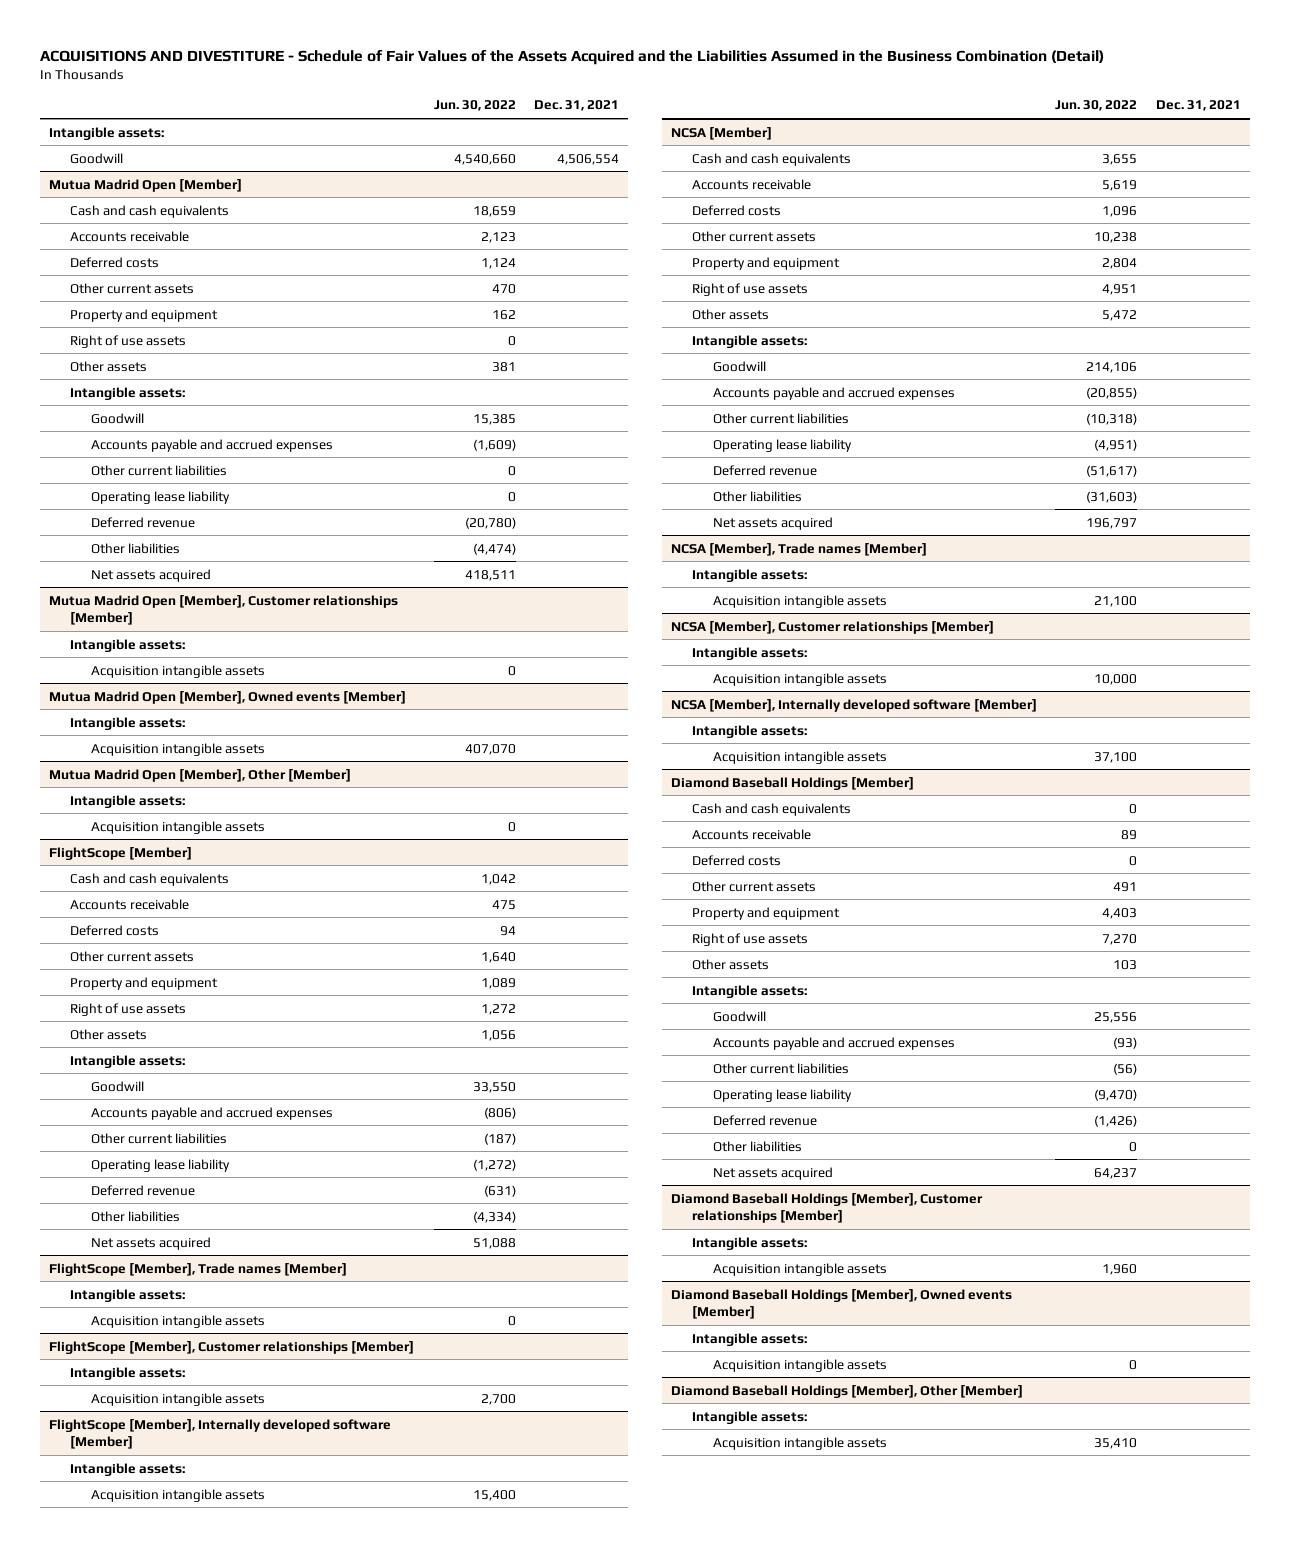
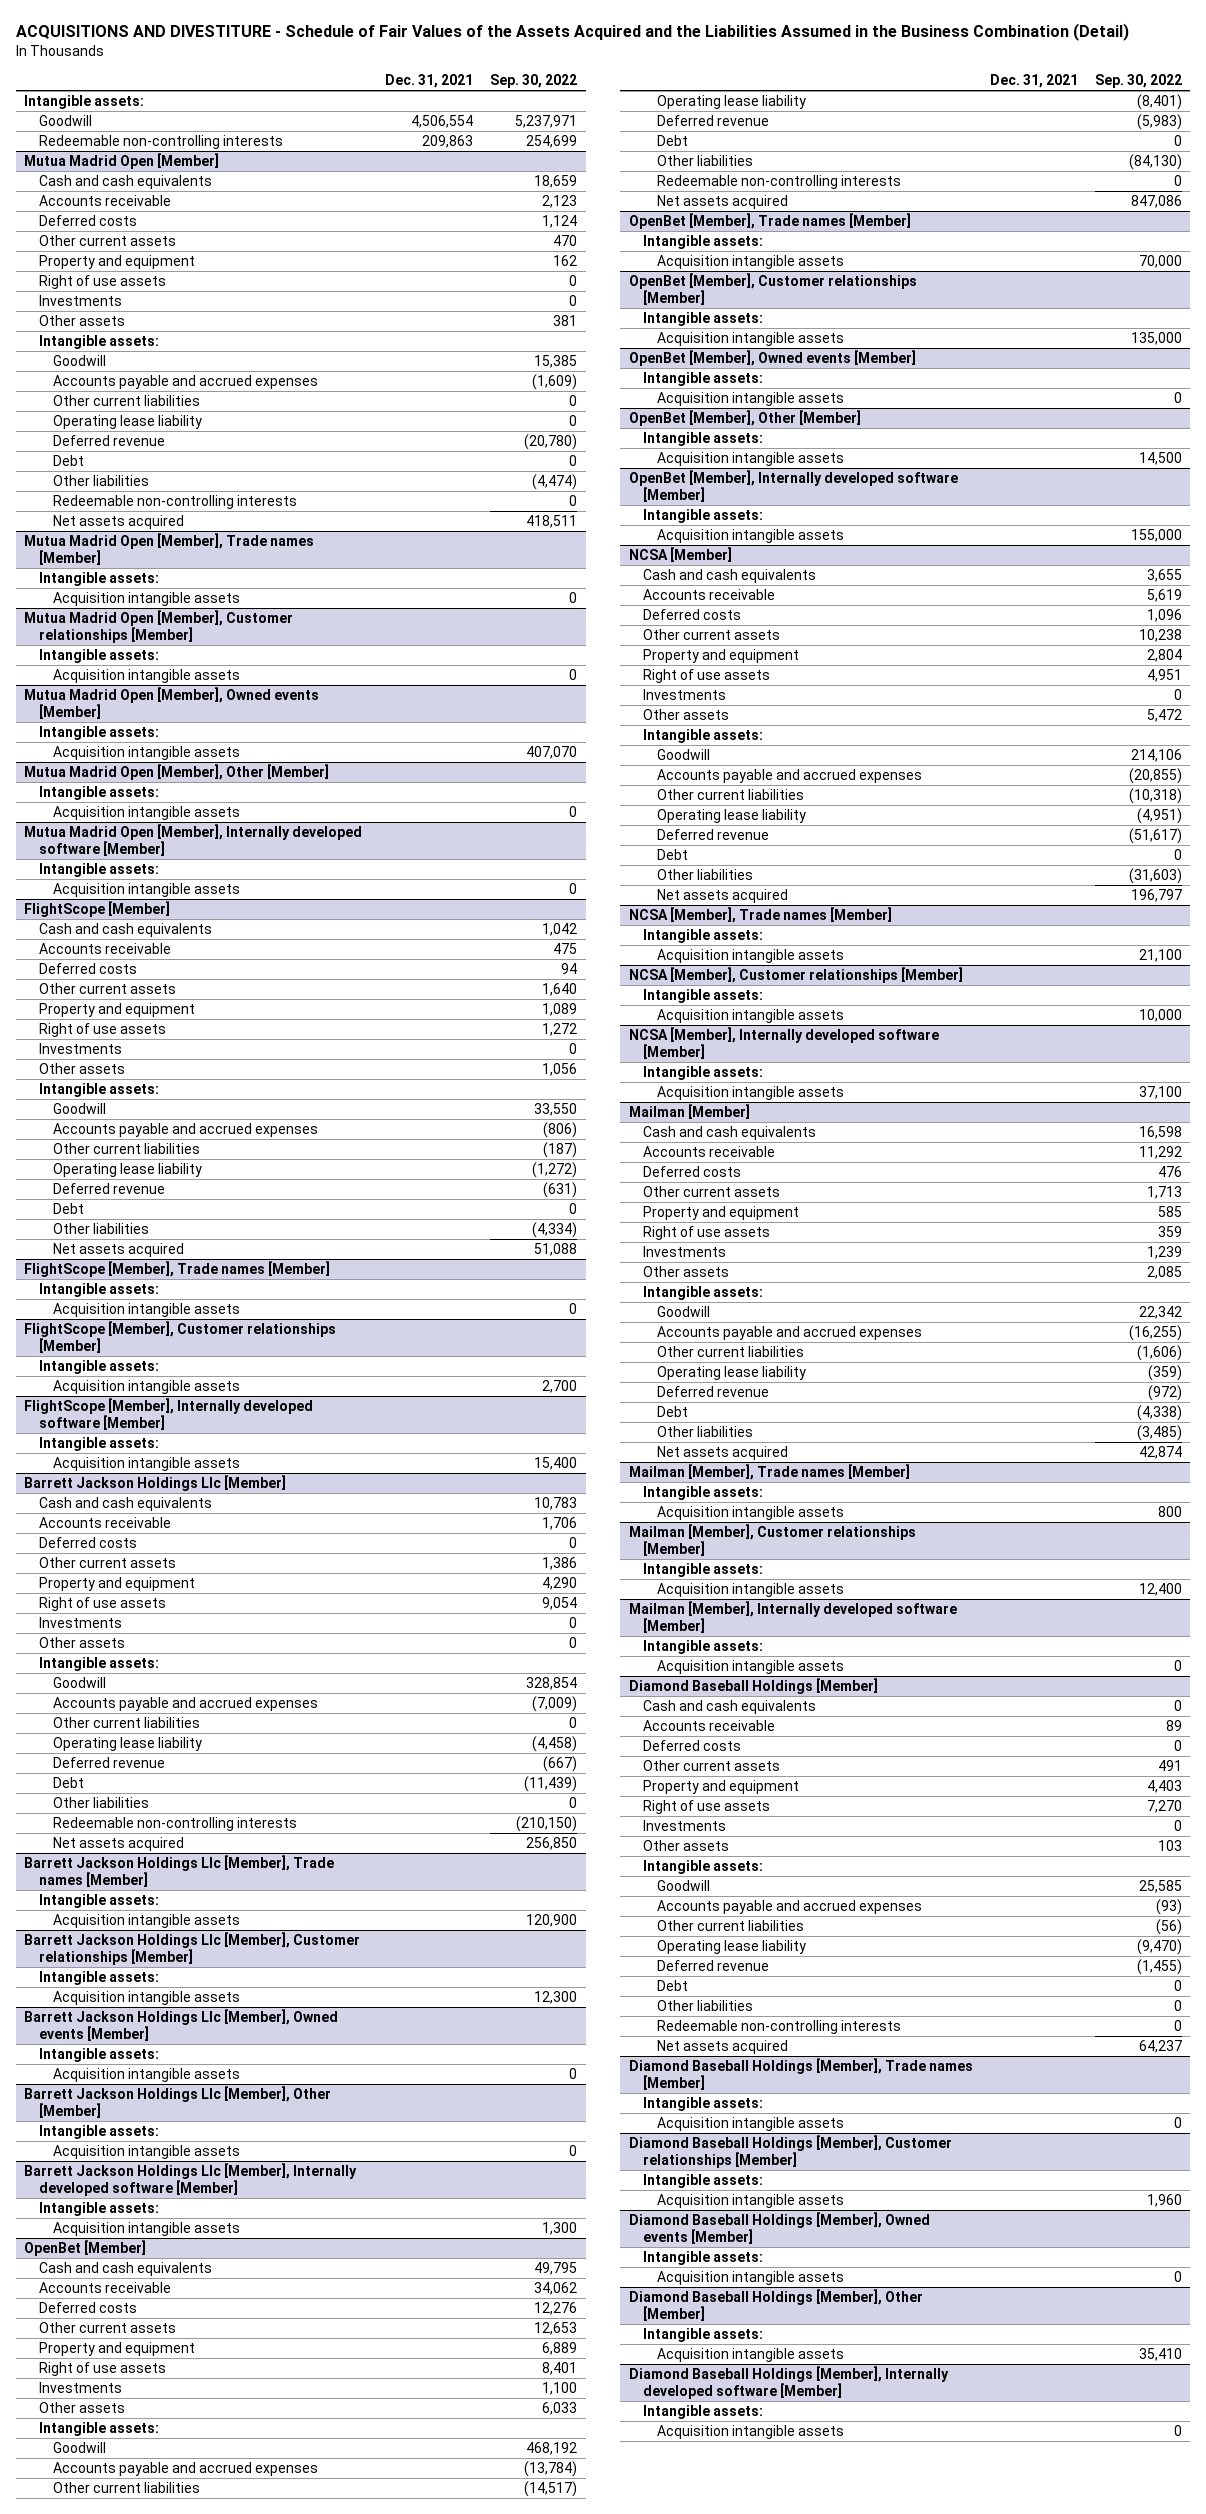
[433,100,516,112] Jun. 30, 2022 -> none
none -> [490,74,578,89] Sep. 30, 2022
none -> [38,135,283,150] Redeemable non-controlling interests
none -> [38,295,122,307] Investments
none -> [52,455,84,467] Debt
none -> [52,495,297,510] Redeemable non-controlling interests
none -> [24,533,315,565] Mutua Madrid Open [Member], Trade names [Member]
none -> [38,572,159,587] Intangible assets:
none -> [52,592,240,607] Acquisition intangible assets
none -> [24,824,363,856] Mutua Madrid Open [Member], Internally developed software [Member]
none -> [38,863,159,878] Intangible assets:
none -> [52,883,240,898] Acquisition intangible assets
none -> [38,1043,122,1055] Investments
none -> [52,1203,84,1215] Debt
none -> [24,1475,287,1492] Barrett Jackson Holdings Llc [Member]
none -> [38,1497,212,1512] Cash and cash equivalents
none -> [38,1517,171,1529] Accounts receivable
none -> [38,1537,137,1549] Deferred costs
none -> [38,1557,176,1569] Other current assets
none -> [38,1577,195,1592] Property and equipment
none -> [38,1597,166,1612] Right of use assets
none -> [38,1617,122,1629] Investments
none -> [38,1637,125,1649] Other assets
none -> [38,1657,159,1672] Intangible assets:
none -> [52,1677,106,1689] Goodwill
none -> [52,1697,318,1712] Accounts payable and accrued expenses
none -> [52,1717,200,1729] Other current liabilities
none -> [52,1737,202,1752] Operating lease liability
none -> [52,1757,165,1769] Deferred revenue
none -> [52,1777,84,1789] Debt
none -> [52,1797,149,1809] Other liabilities
none -> [52,1817,297,1832] Redeemable non-controlling interests
none -> [52,1837,184,1852] Net assets acquired
none -> [24,1855,335,1887] Barrett Jackson Holdings Llc [Member], Trade names [Member]
none -> [38,1894,159,1909] Intangible assets:
none -> [52,1914,240,1929] Acquisition intangible assets
none -> [24,1932,361,1965] Barrett Jackson Holdings Llc [Member], Customer relationships [Member]
none -> [38,1971,159,1986] Intangible assets:
none -> [52,1991,240,2006] Acquisition intangible assets
none -> [24,2009,339,2041] Barrett Jackson Holdings Llc [Member], Owned events [Member]
none -> [38,2048,159,2063] Intangible assets:
none -> [52,2068,240,2083] Acquisition intangible assets
none -> [24,2086,332,2118] Barrett Jackson Holdings Llc [Member], Other [Member]
none -> [38,2125,159,2140] Intangible assets:
none -> [52,2145,240,2160] Acquisition intangible assets
none -> [24,2163,358,2196] Barrett Jackson Holdings Llc [Member], Internally developed software [Member]
none -> [38,2202,159,2217] Intangible assets:
none -> [52,2222,240,2237] Acquisition intangible assets
none -> [24,2240,147,2257] OpenBet [Member]
none -> [38,2262,212,2277] Cash and cash equivalents
none -> [38,2282,171,2294] Accounts receivable
none -> [38,2302,137,2314] Deferred costs
none -> [38,2322,176,2334] Other current assets
none -> [38,2342,195,2357] Property and equipment
none -> [38,2362,166,2377] Right of use assets
none -> [38,2382,122,2394] Investments
none -> [38,2402,125,2414] Other assets
none -> [38,2422,159,2437] Intangible assets:
none -> [52,2442,106,2454] Goodwill
none -> [52,2462,318,2477] Accounts payable and accrued expenses
none -> [52,2482,200,2494] Other current liabilities
none -> [657,95,807,110] Operating lease liability
none -> [657,115,770,127] Deferred revenue
none -> [657,135,689,147] Debt
none -> [657,155,754,167] Other liabilities
none -> [657,175,902,190] Redeemable non-controlling interests
none -> [657,195,789,210] Net assets acquired
none -> [628,213,911,230] OpenBet [Member], Trade names [Member]
none -> [643,235,764,250] Intangible assets:
none -> [657,255,845,270] Acquisition intangible assets
none -> [628,273,917,305] OpenBet [Member], Customer relationships [Member]
none -> [643,312,764,327] Intangible assets:
none -> [657,332,845,347] Acquisition intangible assets
none -> [628,350,916,367] OpenBet [Member], Owned events [Member]
none -> [643,372,764,387] Intangible assets:
none -> [657,392,845,407] Acquisition intangible assets
none -> [628,410,861,427] OpenBet [Member], Other [Member]
none -> [643,432,764,447] Intangible assets:
none -> [657,452,845,467] Acquisition intangible assets
none -> [628,470,958,502] OpenBet [Member], Internally developed software [Member]
none -> [643,509,764,524] Intangible assets:
none -> [657,529,845,544] Acquisition intangible assets
none -> [643,689,727,701] Investments
none -> [657,849,689,861] Debt
none -> [628,1104,750,1120] Mailman [Member]
none -> [643,1126,817,1141] Cash and cash equivalents
none -> [643,1146,776,1158] Accounts receivable
none -> [643,1166,742,1178] Deferred costs
none -> [643,1186,781,1198] Other current assets
none -> [643,1206,800,1221] Property and equipment
none -> [643,1226,771,1241] Right of use assets
none -> [643,1246,727,1258] Investments
none -> [643,1266,730,1278] Other assets
none -> [643,1286,764,1301] Intangible assets:
none -> [657,1306,711,1318] Goodwill
none -> [657,1326,923,1341] Accounts payable and accrued expenses
none -> [657,1346,805,1358] Other current liabilities
none -> [657,1366,807,1381] Operating lease liability
none -> [657,1386,770,1398] Deferred revenue
none -> [657,1406,689,1418] Debt
none -> [657,1426,754,1438] Other liabilities
none -> [657,1446,789,1461] Net assets acquired
none -> [628,1464,910,1481] Mailman [Member], Trade names [Member]
none -> [643,1486,764,1501] Intangible assets:
none -> [657,1506,845,1521] Acquisition intangible assets
none -> [628,1524,916,1556] Mailman [Member], Customer relationships [Member]
none -> [643,1563,764,1578] Intangible assets:
none -> [657,1583,845,1598] Acquisition intangible assets
none -> [628,1601,957,1633] Mailman [Member], Internally developed software [Member]
none -> [643,1640,764,1655] Intangible assets:
none -> [657,1660,845,1675] Acquisition intangible assets
none -> [643,1820,727,1832] Investments
none -> [657,1980,689,1992] Debt
none -> [657,2020,902,2035] Redeemable non-controlling interests
none -> [628,2058,973,2090] Diamond Baseball Holdings [Member], Trade names [Member]
none -> [643,2097,764,2112] Intangible assets:
none -> [657,2117,845,2132] Acquisition intangible assets
none -> [628,2366,949,2399] Diamond Baseball Holdings [Member], Internally developed software [Member]
none -> [643,2405,764,2420] Intangible assets:
none -> [657,2425,845,2440] Acquisition intangible assets

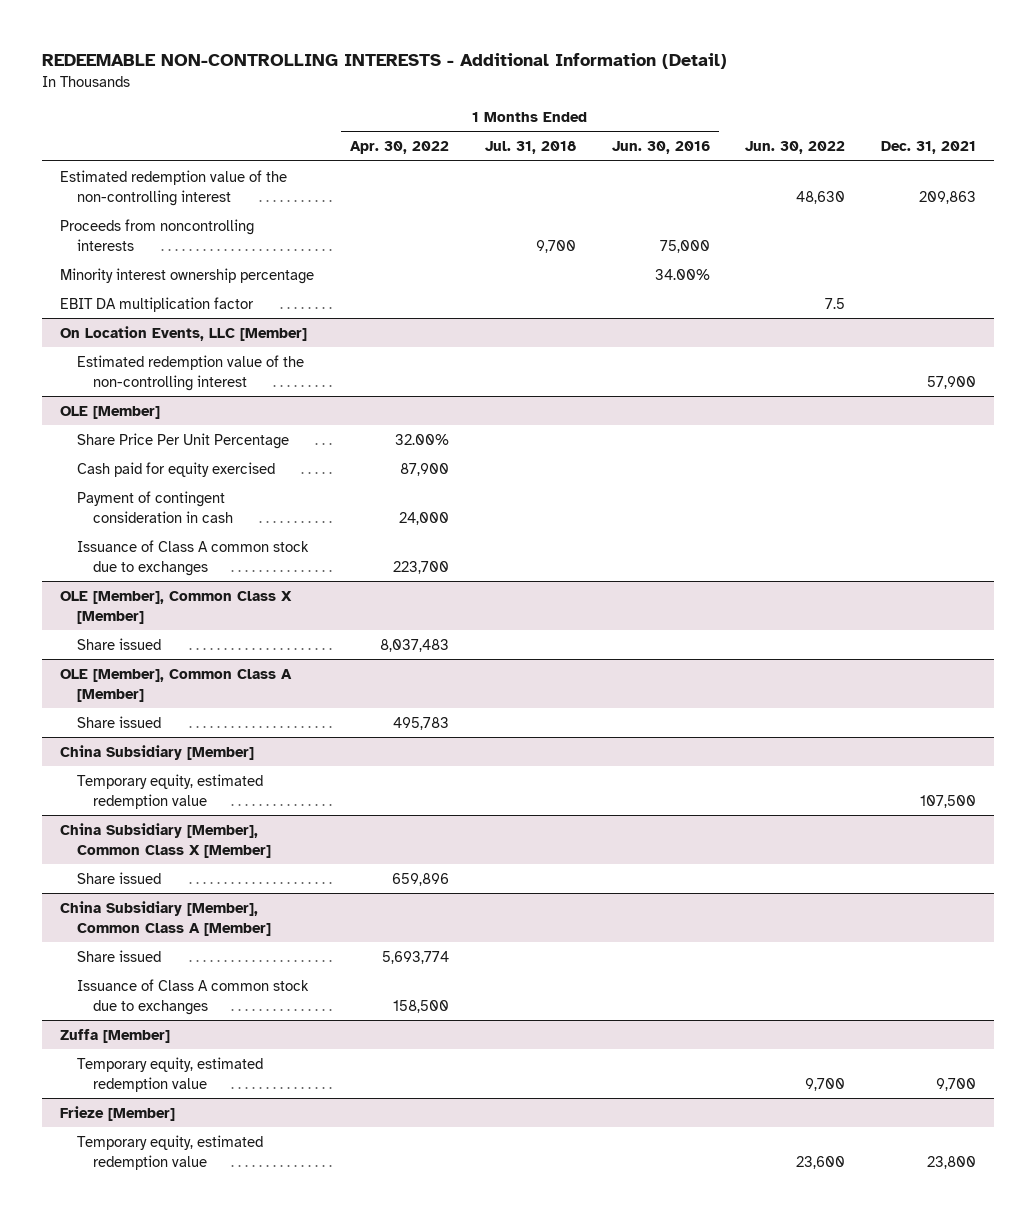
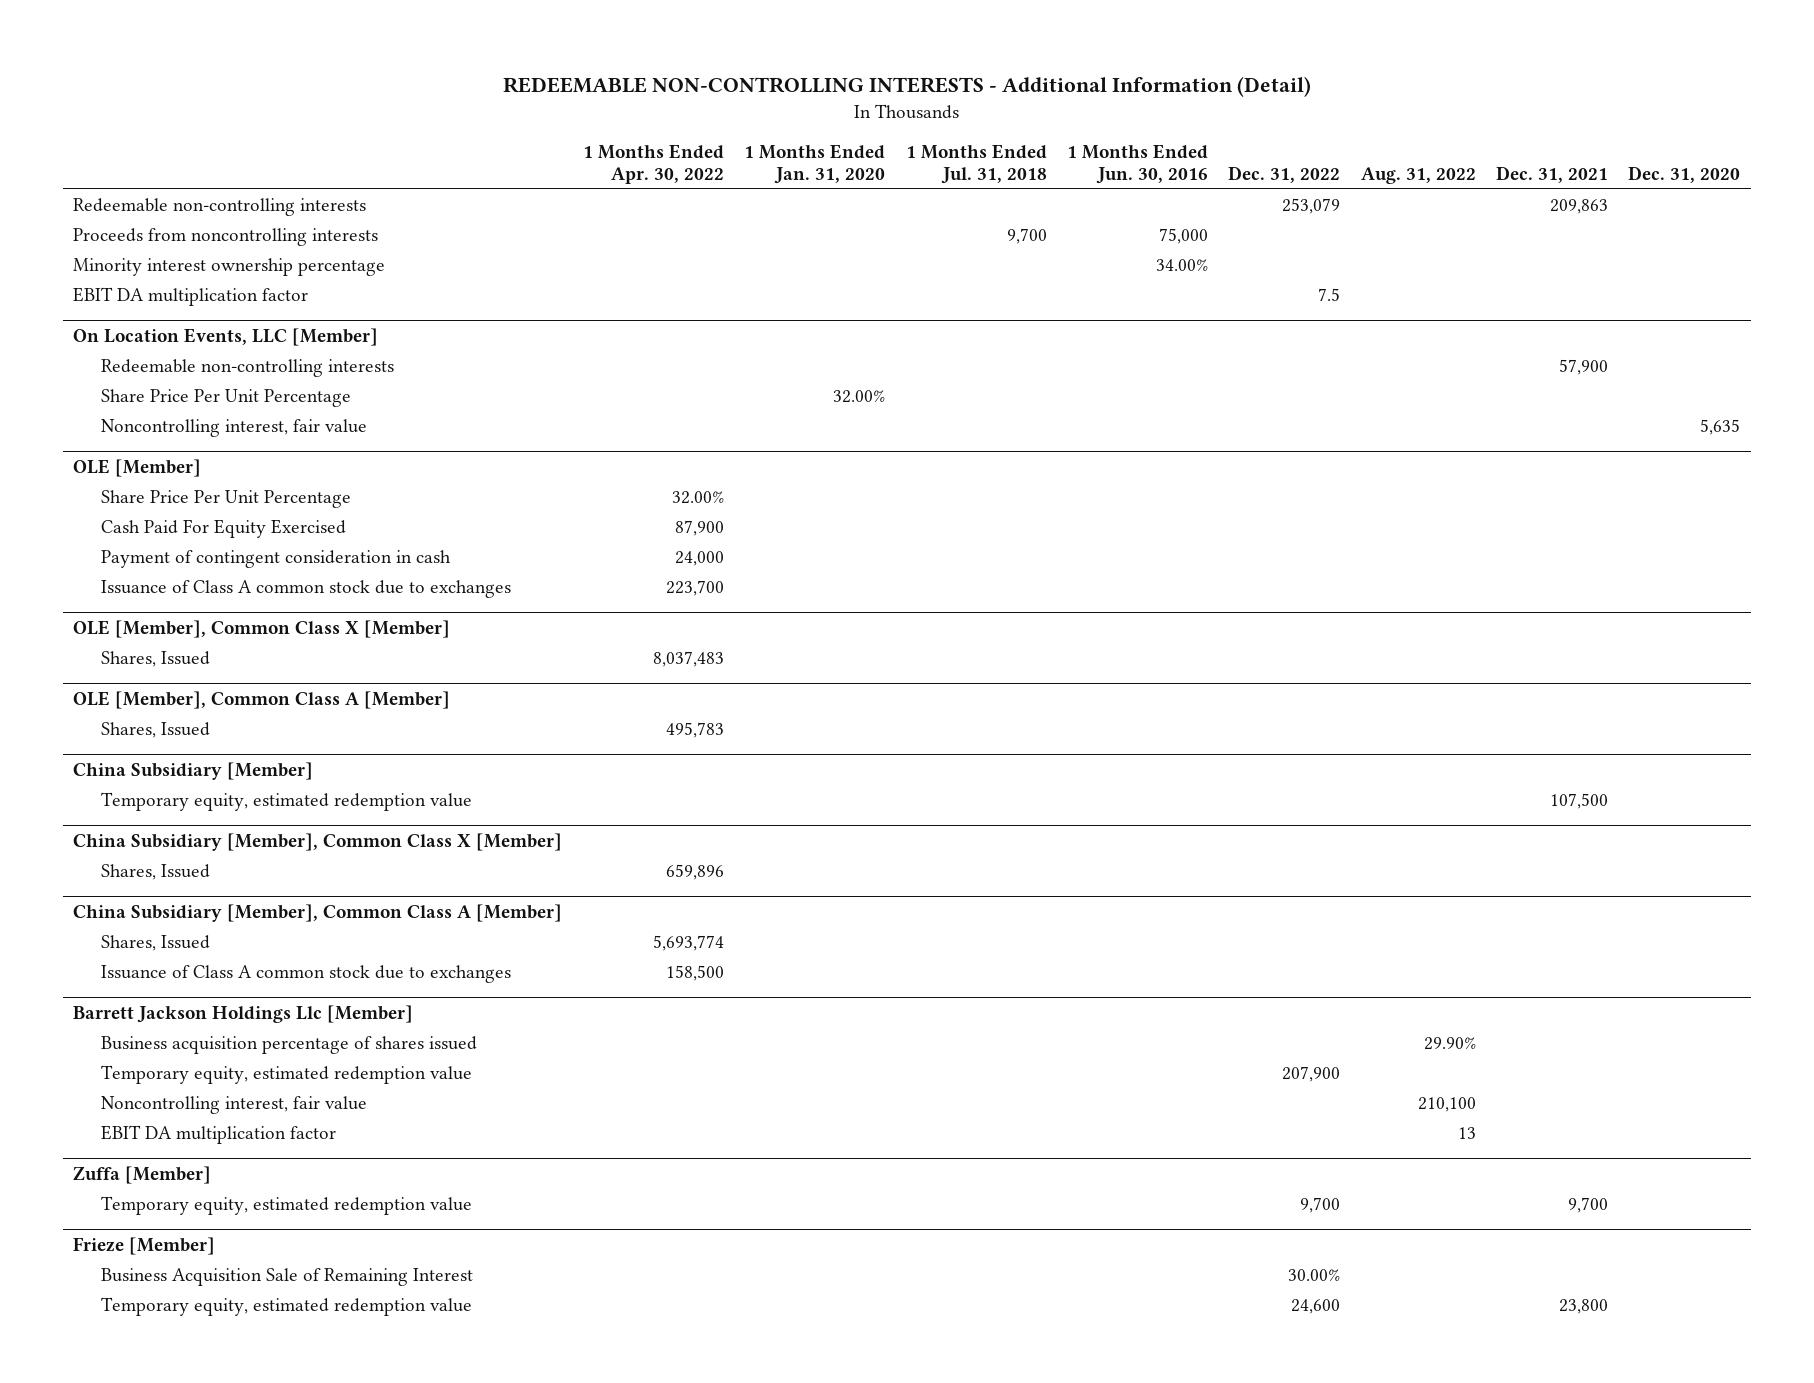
[745,141,846,155] Jun. 30, 2022 -> none
none -> [744,143,886,184] 1 Months Ended Jan. 31, 2020
none -> [1228,165,1341,183] Dec. 31, 2022
none -> [1360,166,1476,184] Aug. 31, 2022
none -> [1628,165,1741,183] Dec. 31, 2020
[60,169,288,206] Estimated redemption value of the non-controlling interest -> [73,198,367,217] Redeemable non-controlling interests
[76,354,304,391] Estimated redemption value of the non-controlling interest -> [100,359,394,378] Redeemable non-controlling interests
none -> [100,389,351,408] Share Price Per Unit Percentage
none -> [100,419,367,438] Noncontrolling interest, fair value
[76,461,275,477] Cash paid for equity exercised -> [100,519,346,539] Cash Paid For Equity Exercised
[76,637,161,650] Share issued -> [100,651,210,668] Shares, Issued
[76,715,161,728] Share issued -> [100,722,210,739] Shares, Issued
[76,871,161,884] Share issued -> [100,864,210,881] Shares, Issued
[76,949,161,962] Share issued -> [100,935,210,952] Shares, Issued
none -> [73,1005,414,1024] Barrett Jackson Holdings Llc [Member]
none -> [100,1036,477,1055] Business acquisition percentage of shares issued
none -> [100,1065,472,1085] Temporary equity, estimated redemption value
none -> [100,1096,367,1115] Noncontrolling interest, fair value
none -> [100,1125,336,1145] EBIT DA multiplication factor
none -> [100,1268,473,1287] Business Acquisition Sale of Remaining Interest

